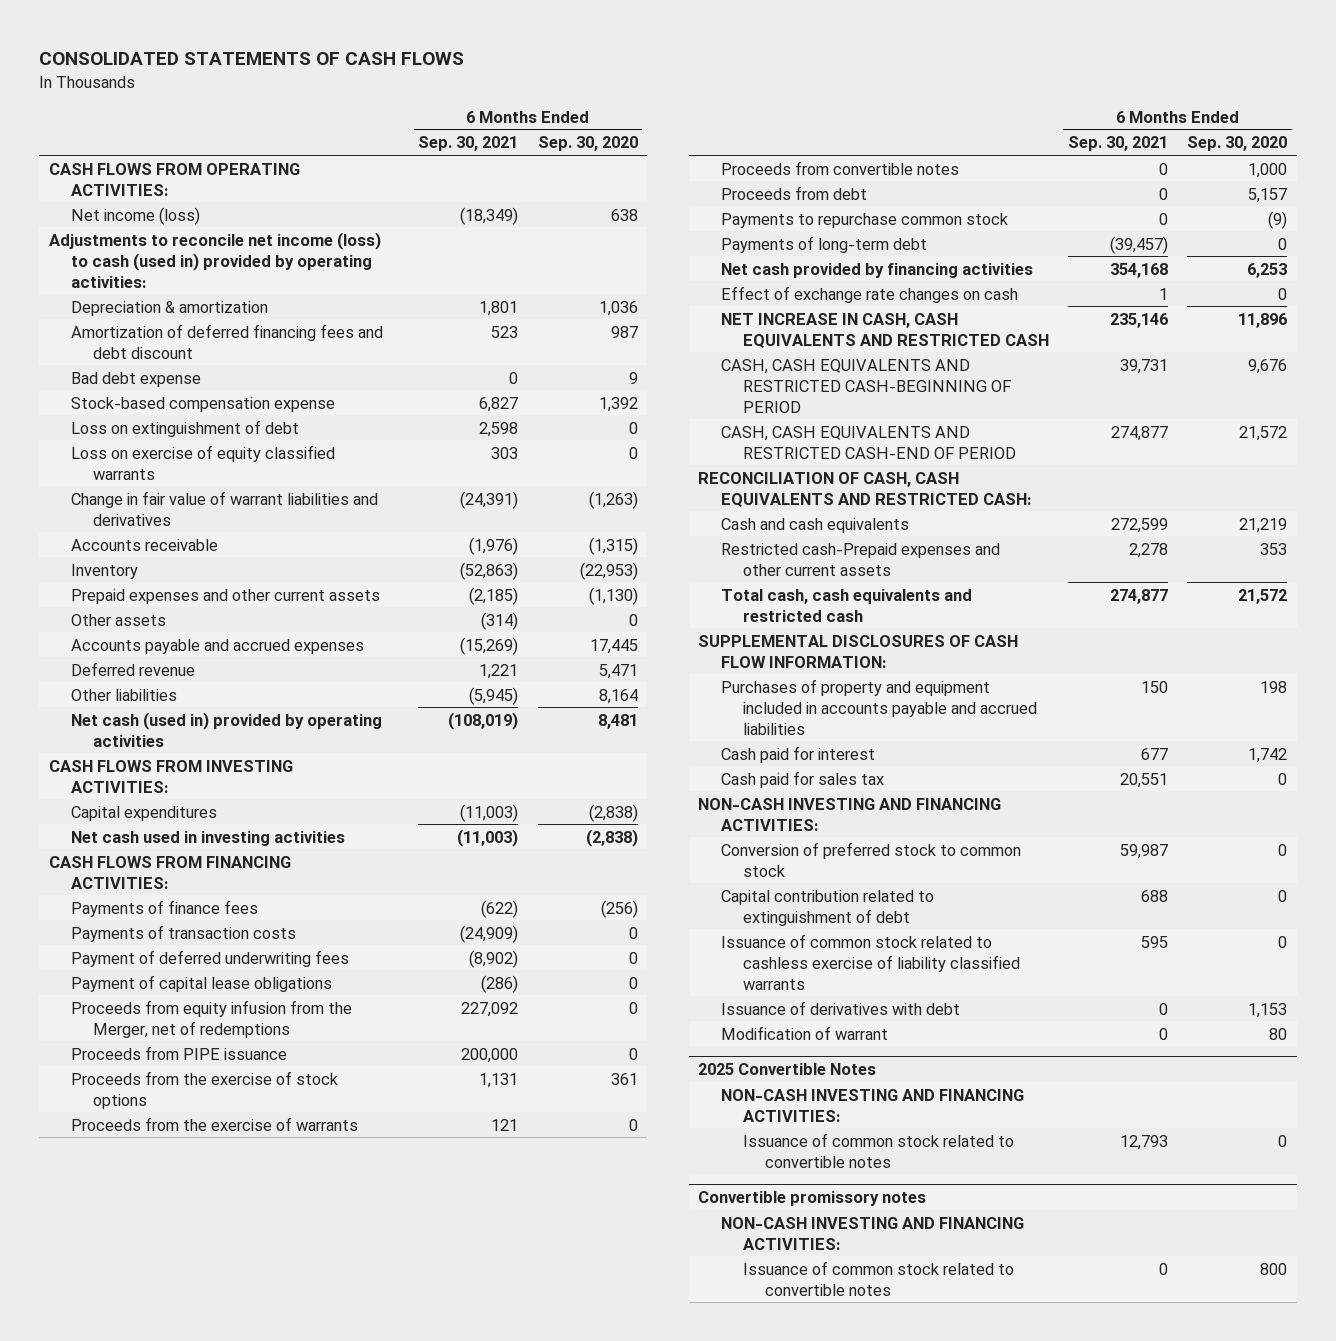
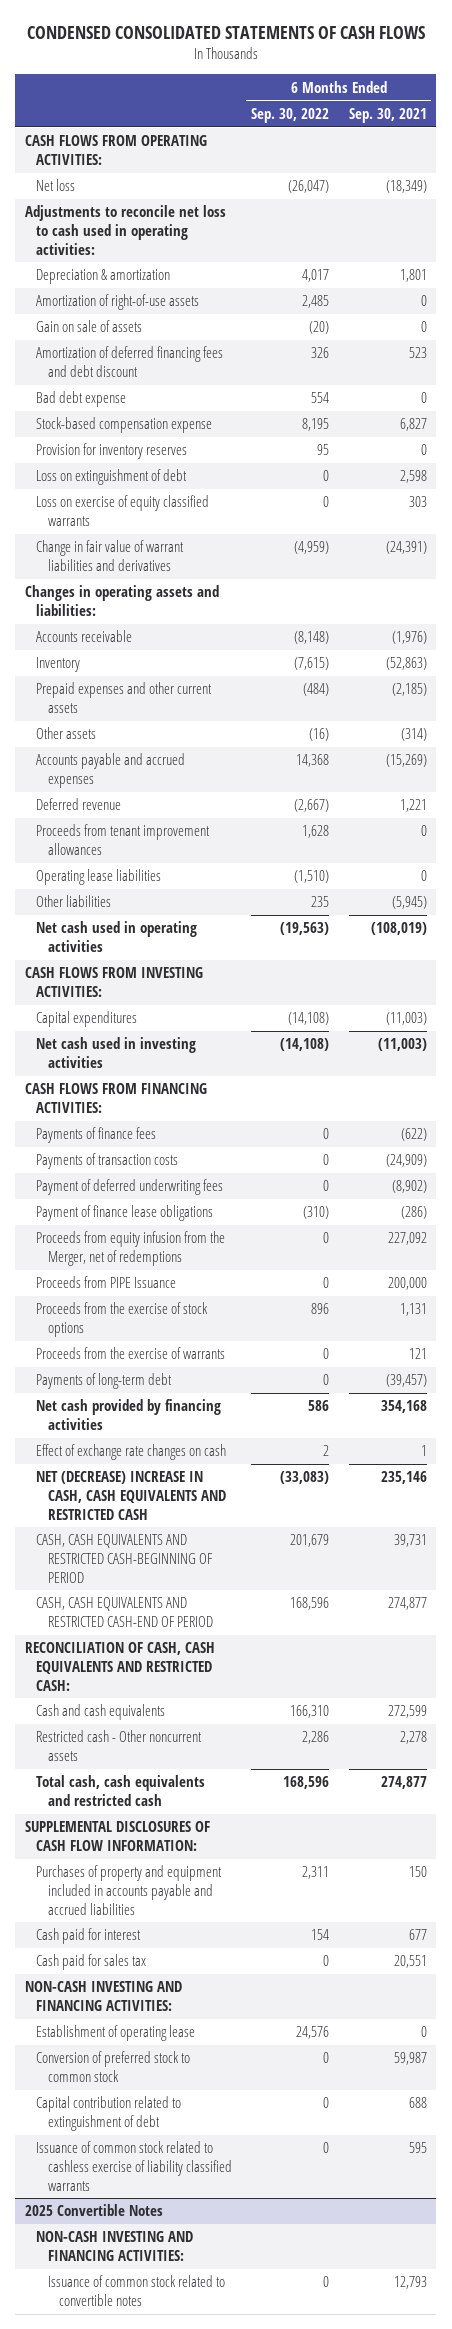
[39,52,465,66] CONSOLIDATED STATEMENTS OF CASH FLOWS -> [26,25,425,39] CONDENSED CONSOLIDATED STATEMENTS OF CASH FLOWS
[537,136,638,152] Sep. 30, 2020 -> none
none -> [251,107,330,123] Sep. 30, 2022
[71,206,201,225] Net income (loss) -> [36,179,76,192] Net loss
[48,231,381,288] Adjustments to reconcile net income (loss) to cash (used in) provided by operating activities: -> [25,205,227,255] Adjustments to reconcile net loss to cash used in operating activities:
none -> [36,294,200,311] Amortization of right-of-use assets
none -> [36,320,143,333] Gain on sale of assets
none -> [36,443,188,460] Provision for inventory reserves
none -> [25,585,220,616] Changes in operating assets and liabilities:
none -> [36,824,211,855] Proceeds from tenant improvement allowances
none -> [36,869,162,886] Operating lease liabilities
[71,711,383,747] Net cash (used in) provided by operating activities -> [36,921,198,952] Net cash used in operating activities
[71,974,333,992] Payment of capital lease obligations -> [36,1205,214,1222] Payment of finance lease obligations
[71,1045,288,1060] Proceeds from PIPE issuance -> [36,1276,177,1289] Proceeds from PIPE Issuance
[720,160,959,175] Proceeds from convertible notes -> none
[720,185,867,200] Proceeds from debt -> none
[720,212,1008,228] Payments to repurchase common stock -> none
[720,312,1050,348] NET INCREASE IN CASH, CASH EQUIVALENTS AND RESTRICTED CASH -> [36,1471,226,1520] NET (DECREASE) INCREASE IN CASH, CASH EQUIVALENTS AND RESTRICTED CASH
[720,542,1000,576] Restricted cash-Prepaid expenses and other current assets -> [36,1730,203,1761] Restricted cash - Other noncurrent assets
none -> [36,2025,196,2042] Establishment of operating lease
[720,1000,960,1015] Issuance of derivatives with debt -> none
[720,1025,888,1040] Modification of warrant -> none
[698,1191,927,1207] Convertible promissory notes -> none
[720,1216,1024,1250] NON-CASH INVESTING AND FINANCING ACTIVITIES: -> none
[743,1260,1015,1296] Issuance of common stock related to convertible notes -> none

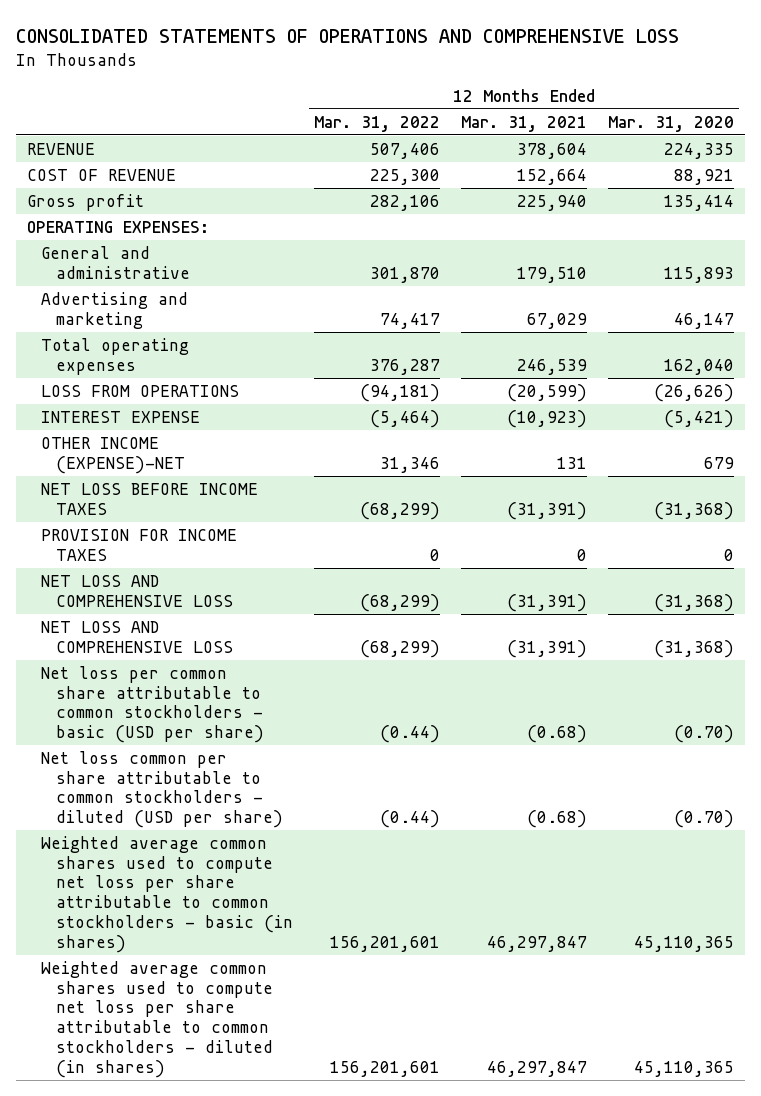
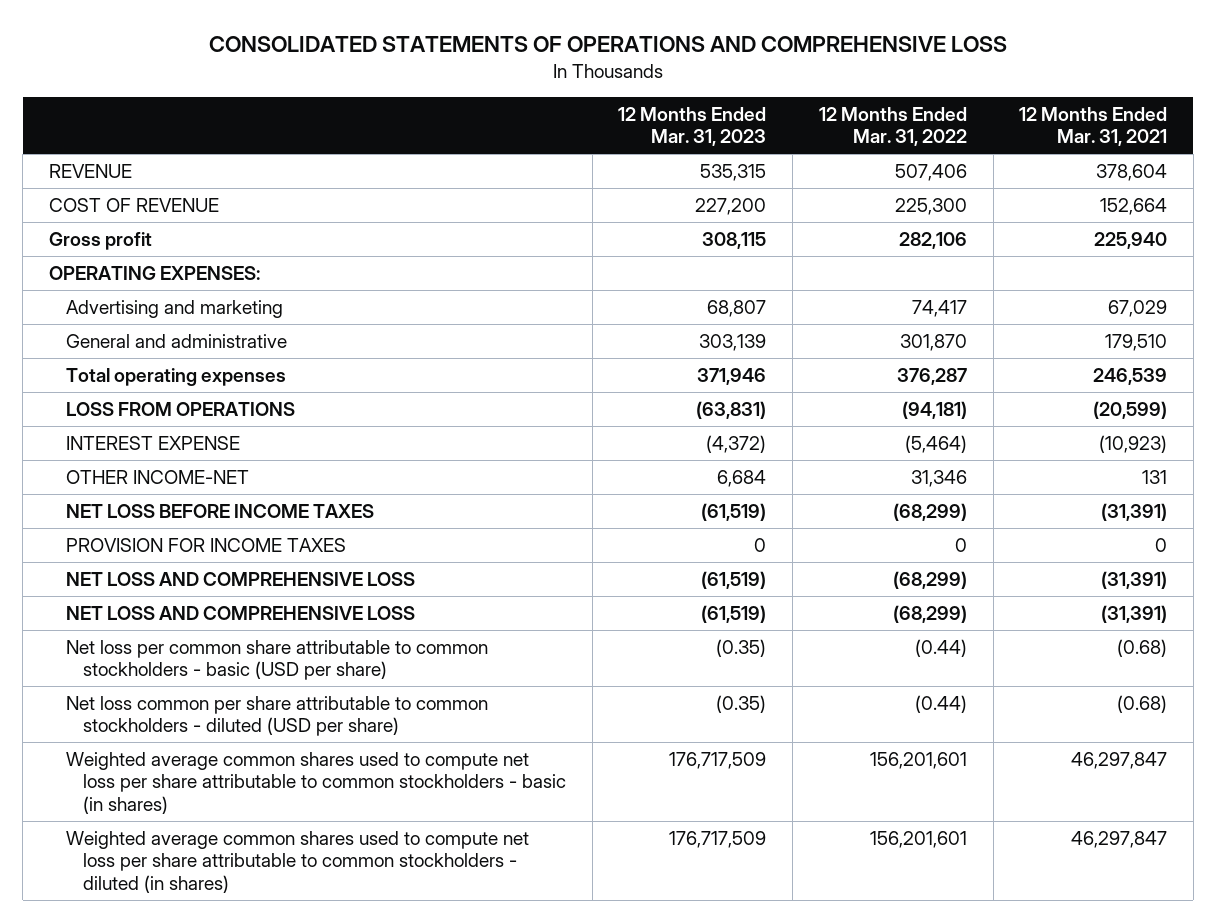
[608,115,735,132] Mar. 31, 2020 -> none
none -> [618,107,767,147] 12 Months Ended Mar. 31, 2023
[41,245,190,279] General and administrative -> [65,333,287,348] General and administrative
[41,436,185,474] OTHER INCOME (EXPENSE)-NET -> [65,469,249,484] OTHER INCOME-NET

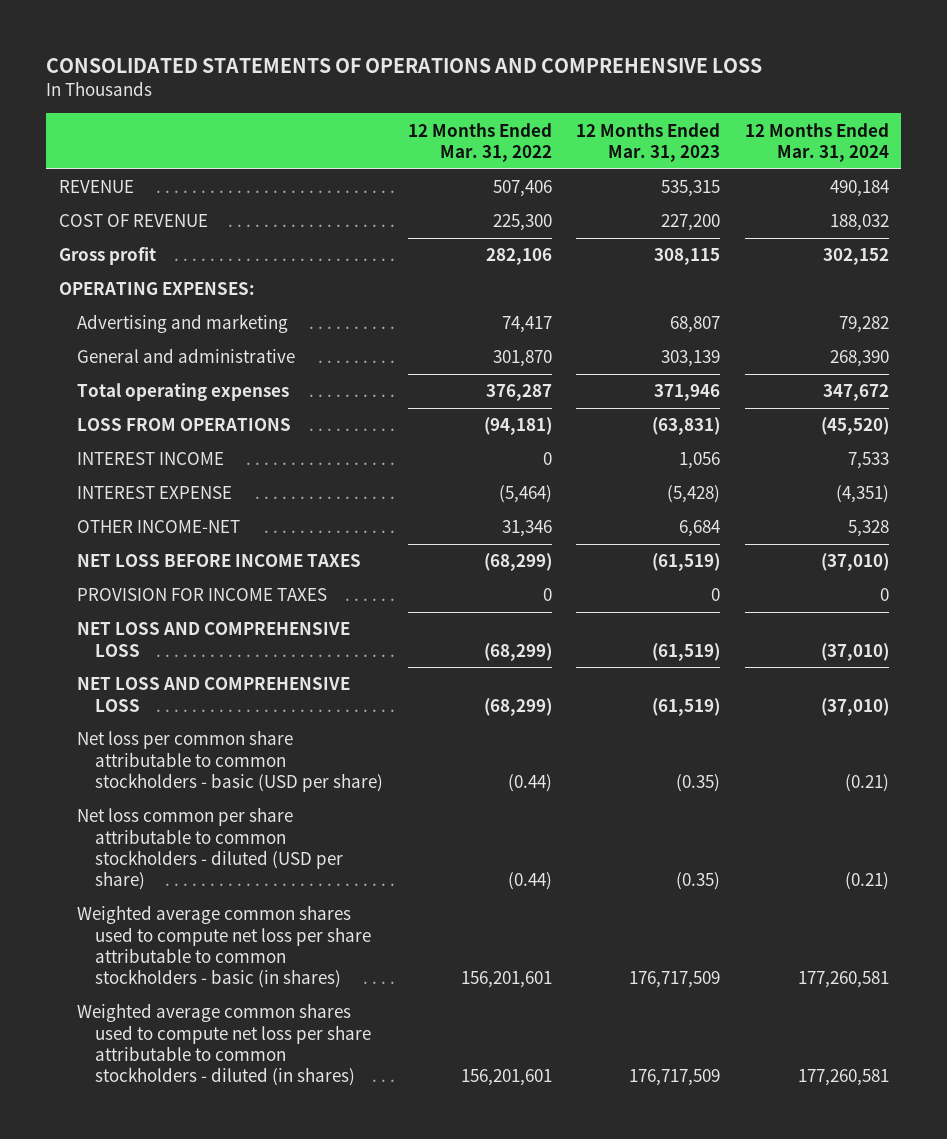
[1019,107,1168,147] 12 Months Ended Mar. 31, 2021 -> none
none -> [744,122,889,162] 12 Months Ended Mar. 31, 2024
none -> [76,452,224,466] INTEREST INCOME
[706,434,767,453] (4,372) -> [667,485,721,504] (5,428)

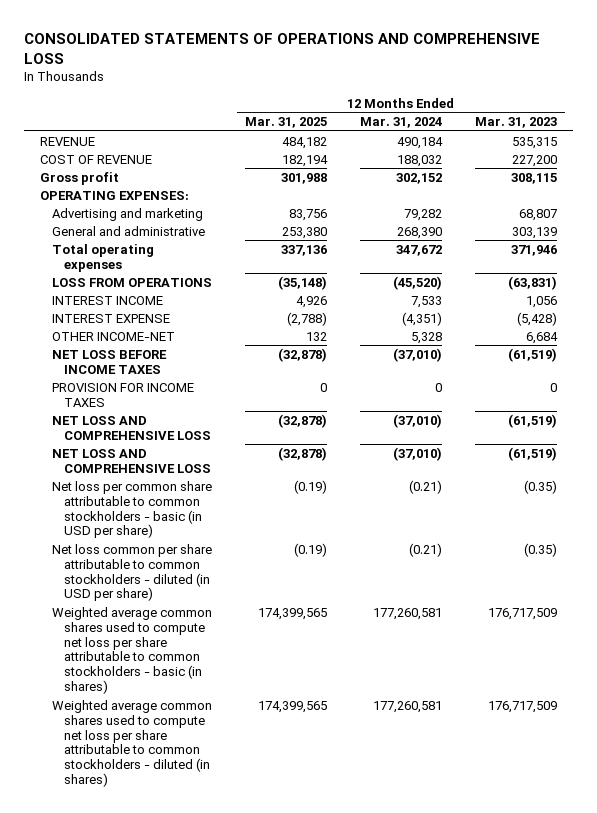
[407,122,552,162] 12 Months Ended Mar. 31, 2022 -> none
none -> [245,117,328,129] Mar. 31, 2025
[76,730,384,792] Net loss per common share attributable to common stockholders - basic (USD per share) -> [52,480,213,539] Net loss per common share attributable to common stockholders - basic (in USD per share)
[76,807,344,890] Net loss common per share attributable to common stockholders - diluted (USD per share) -> [52,543,213,602] Net loss common per share attributable to common stockholders - diluted (in USD per share)

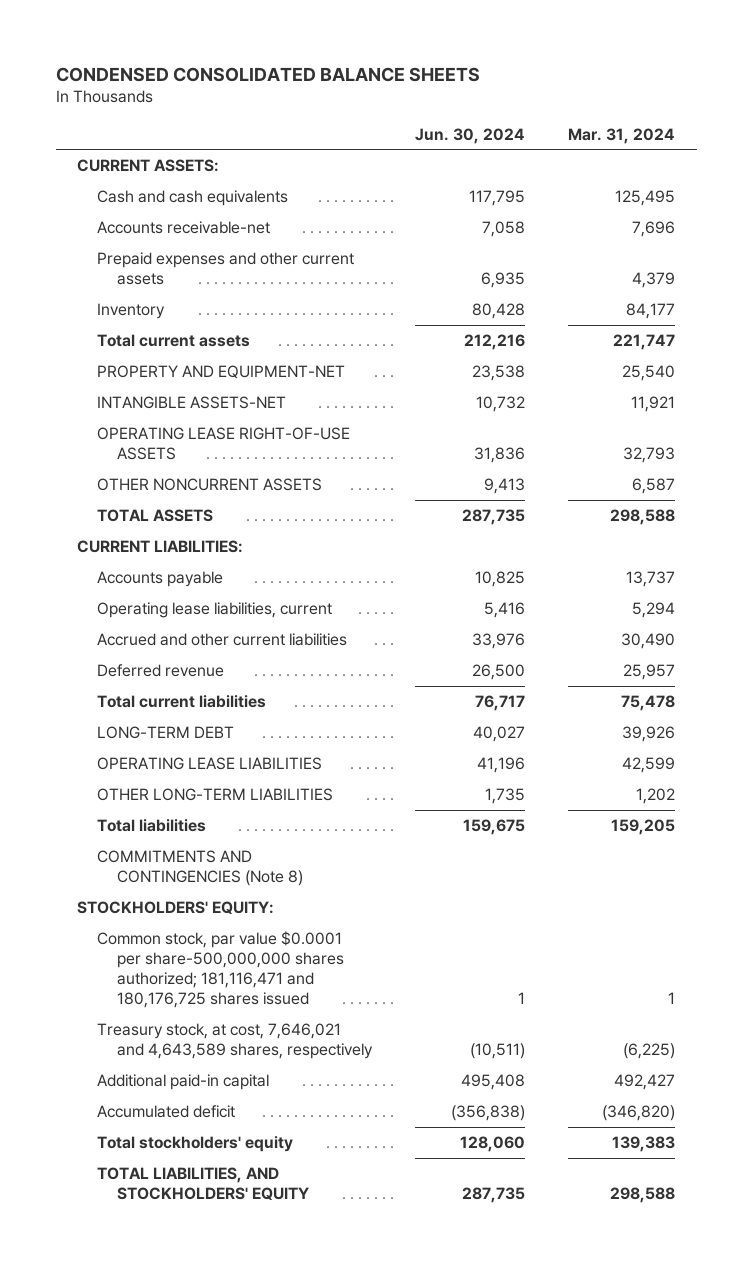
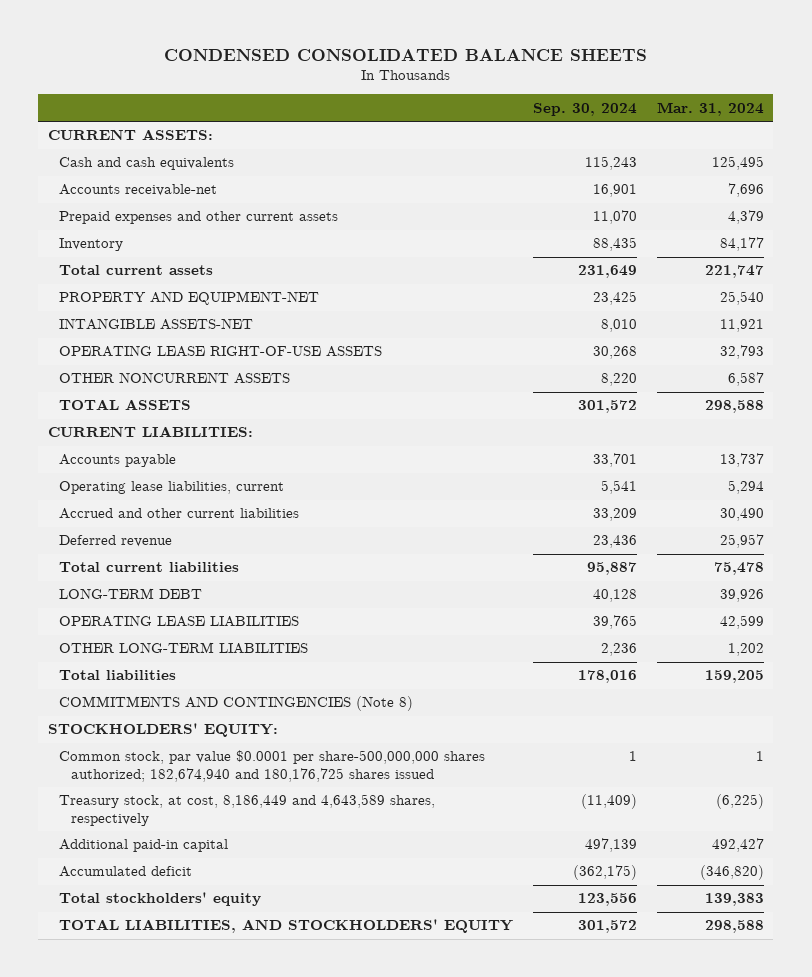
[415,127,526,144] Jun. 30, 2024 -> none
none -> [532,102,637,116] Sep. 30, 2024
[97,931,345,1009] Common stock, par value $0.0001 per share-500,000,000 shares authorized; 181,116,471 and 180,176,725 shares issued -> [59,750,486,782] Common stock, par value $0.0001 per share-500,000,000 shares authorized; 182,674,940 and 180,176,725 shares issued
[97,1023,374,1060] Treasury stock, at cost, 7,646,021 and 4,643,589 shares, respectively -> [59,794,436,826] Treasury stock, at cost, 8,186,449 and 4,643,589 shares, respectively

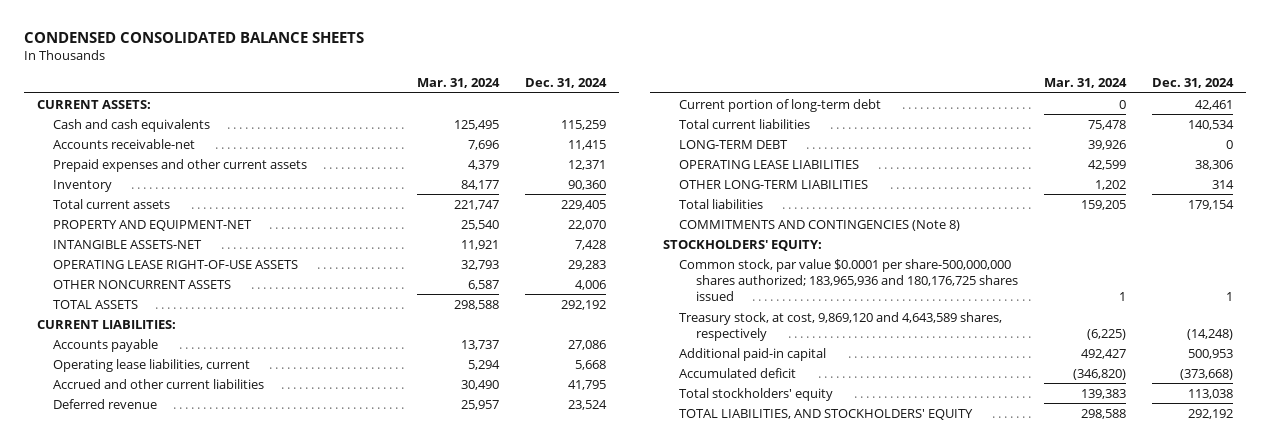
[532,102,637,116] Sep. 30, 2024 -> none
none -> [525,78,608,89] Dec. 31, 2024
none -> [679,98,882,112] Current portion of long-term debt
[59,750,486,782] Common stock, par value $0.0001 per share-500,000,000 shares authorized; 182,674,940 and 180,176,725 shares issued -> [679,258,1018,301] Common stock, par value $0.0001 per share-500,000,000 shares authorized; 183,965,936 and 180,176,725 shares issued
[59,794,436,826] Treasury stock, at cost, 8,186,449 and 4,643,589 shares, respectively -> [679,311,1003,341] Treasury stock, at cost, 9,869,120 and 4,643,589 shares, respectively

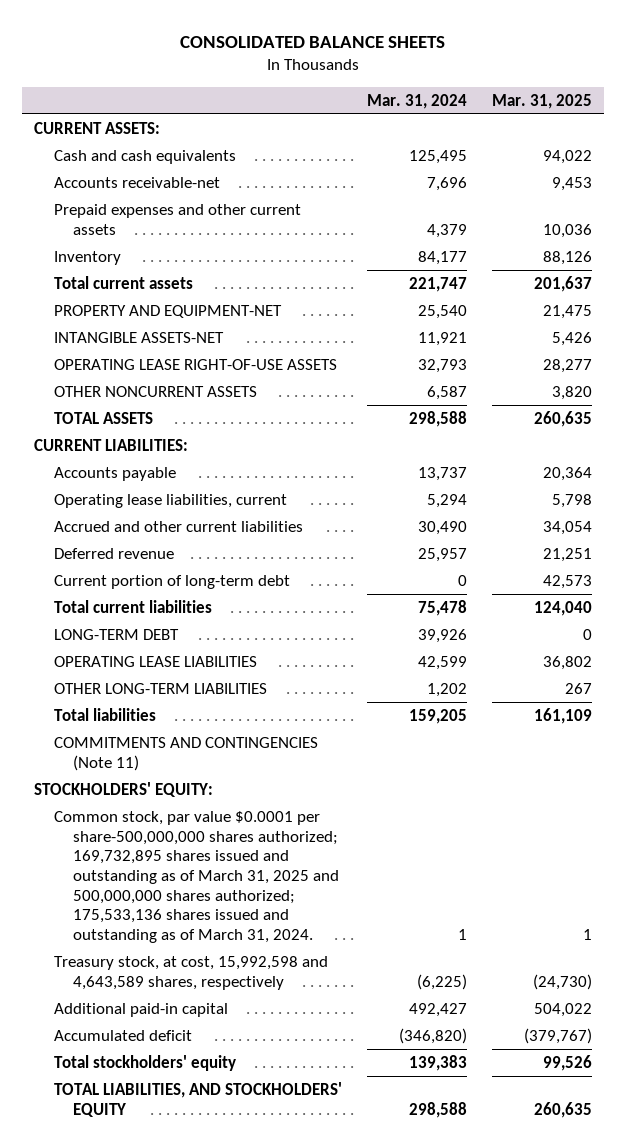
[24,32,365,44] CONDENSED CONSOLIDATED BALANCE SHEETS -> [180,35,446,48] CONSOLIDATED BALANCE SHEETS
[525,78,608,89] Dec. 31, 2024 -> none
none -> [491,93,592,109] Mar. 31, 2025
[679,219,961,231] COMMITMENTS AND CONTINGENCIES (Note 8) -> [53,736,318,771] COMMITMENTS AND CONTINGENCIES (Note 11)
[679,258,1018,301] Common stock, par value $0.0001 per share-500,000,000 shares authorized; 183,965,936 and 180,176,725 shares issued -> [53,810,339,943] Common stock, par value $0.0001 per share-500,000,000 shares authorized; 169,732,895 shares issued and outstanding as of March 31, 2025 and 500,000,000 shares authorized; 175,533,136 shares issued and outstanding as of March 31, 2024.
[679,311,1003,341] Treasury stock, at cost, 9,869,120 and 4,643,589 shares, respectively -> [53,955,328,990] Treasury stock, at cost, 15,992,598 and 4,643,589 shares, respectively

